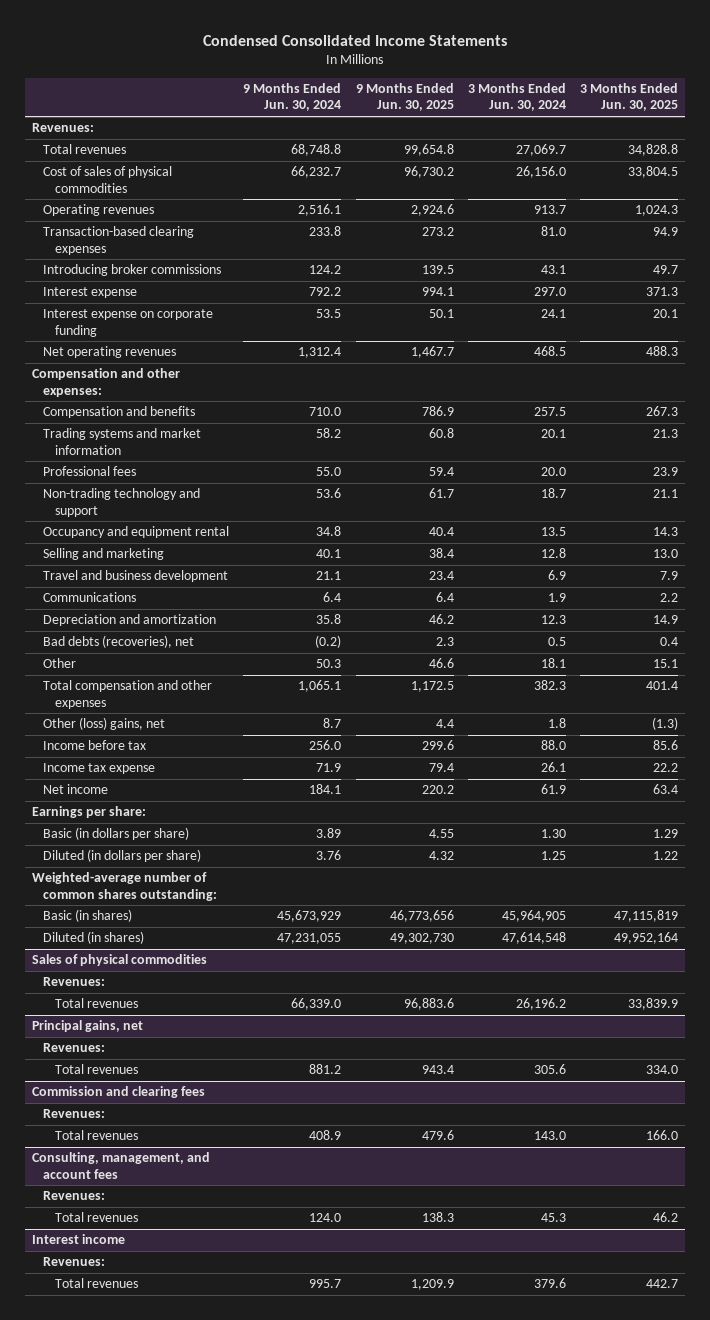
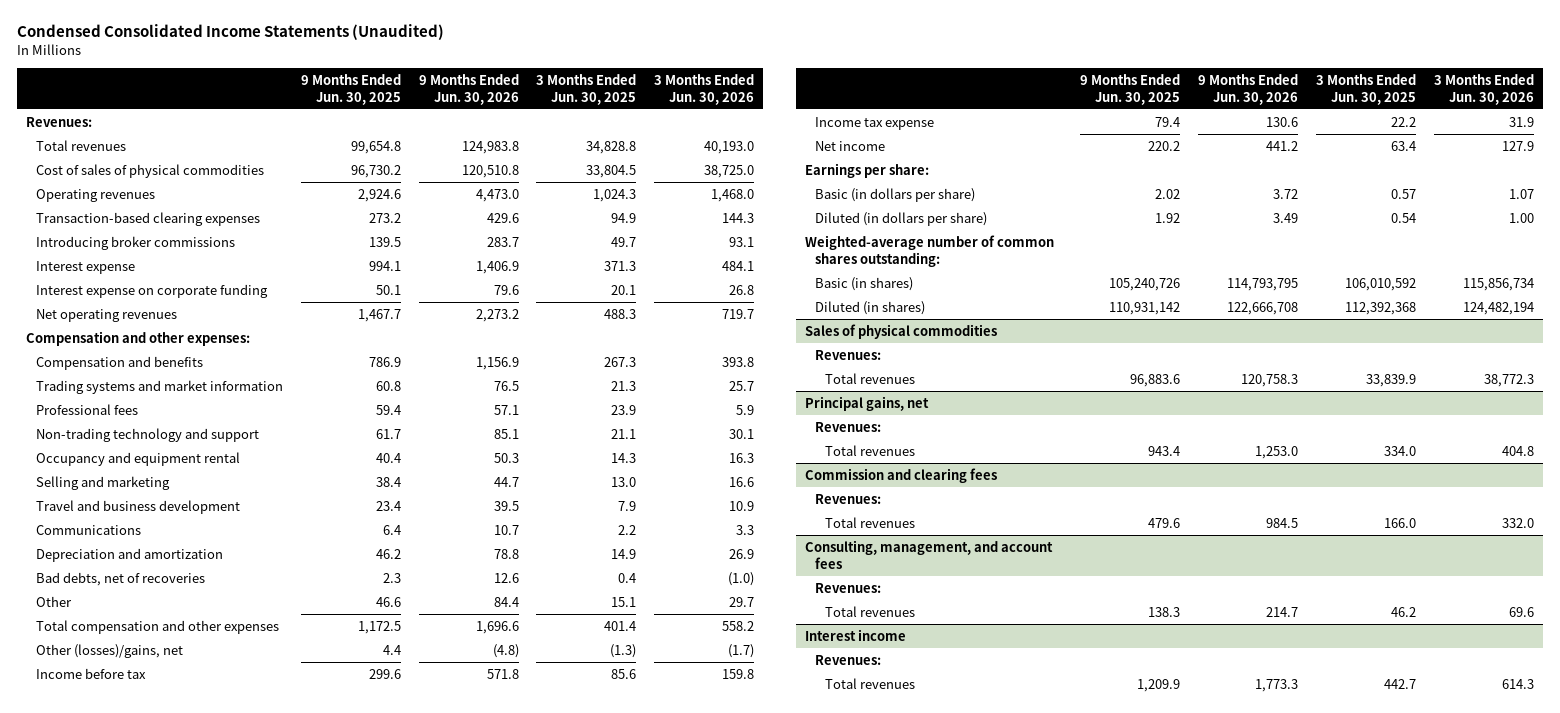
[202,34,507,46] Condensed Consolidated Income Statements -> [16,24,444,41] Condensed Consolidated Income Statements (Unaudited)
[243,83,342,112] 9 Months Ended Jun. 30, 2024 -> none
[467,83,566,112] 3 Months Ended Jun. 30, 2024 -> none
none -> [418,73,519,105] 9 Months Ended Jun. 30, 2026
none -> [654,73,755,105] 3 Months Ended Jun. 30, 2026
[43,635,195,649] Bad debts (recoveries), net -> [35,571,205,586] Bad debts, net of recoveries
[43,717,166,731] Other (loss) gains, net -> [35,643,183,658] Other (losses)/gains, net
[428,829,454,839] 4.55 -> [1154,188,1180,199] 2.02
[652,829,678,839] 1.29 -> [1390,188,1416,199] 0.57
[428,851,454,861] 4.32 -> [1154,212,1180,223] 1.92
[652,851,678,861] 1.22 -> [1390,212,1416,223] 0.54
[389,910,454,923] 46,773,656 -> [1108,277,1180,291] 105,240,726
[613,910,678,923] 47,115,819 -> [1344,277,1416,291] 106,010,592
[389,933,454,945] 49,302,730 -> [1108,301,1180,315] 110,931,142
[613,932,678,945] 49,952,164 -> [1344,301,1416,315] 112,392,368

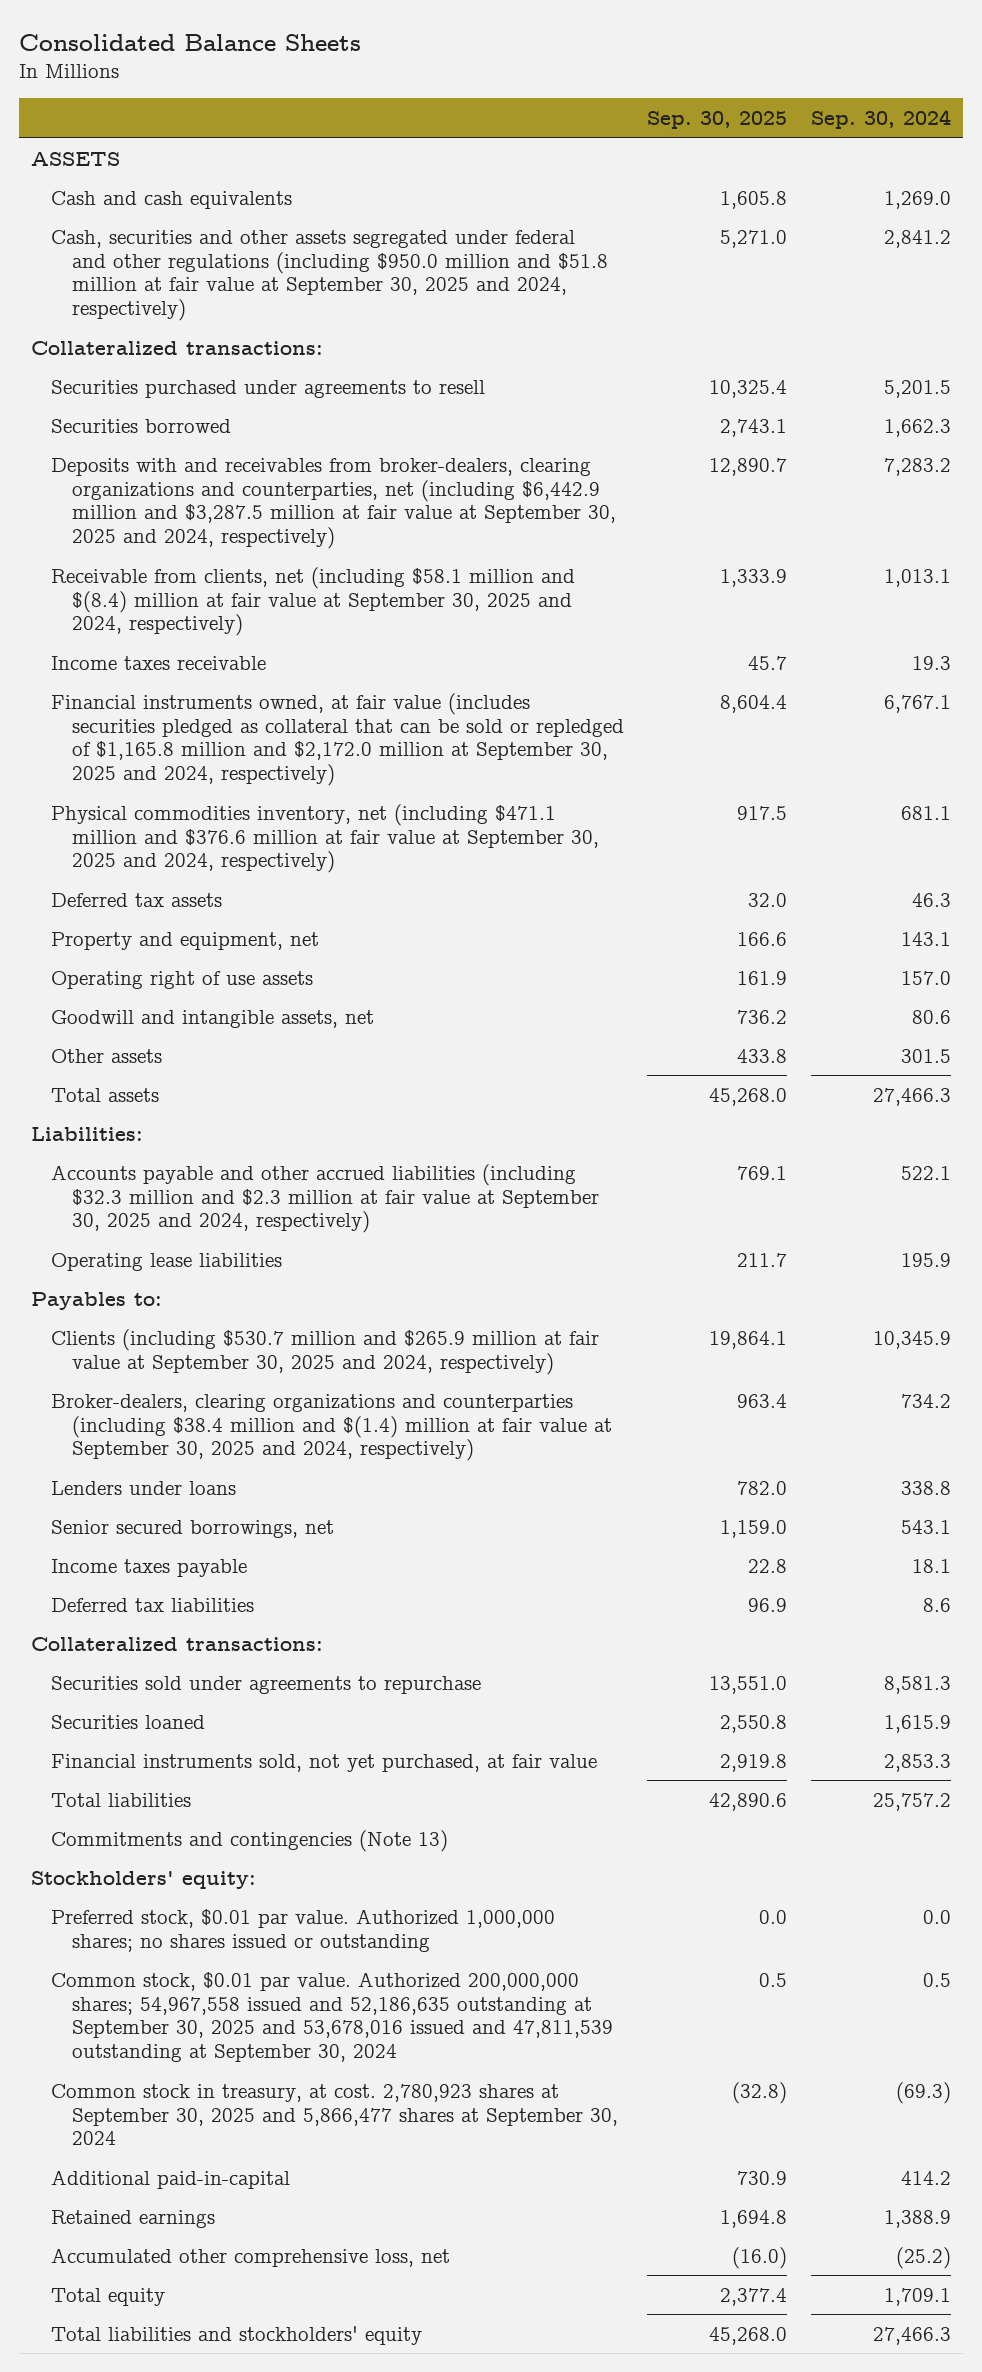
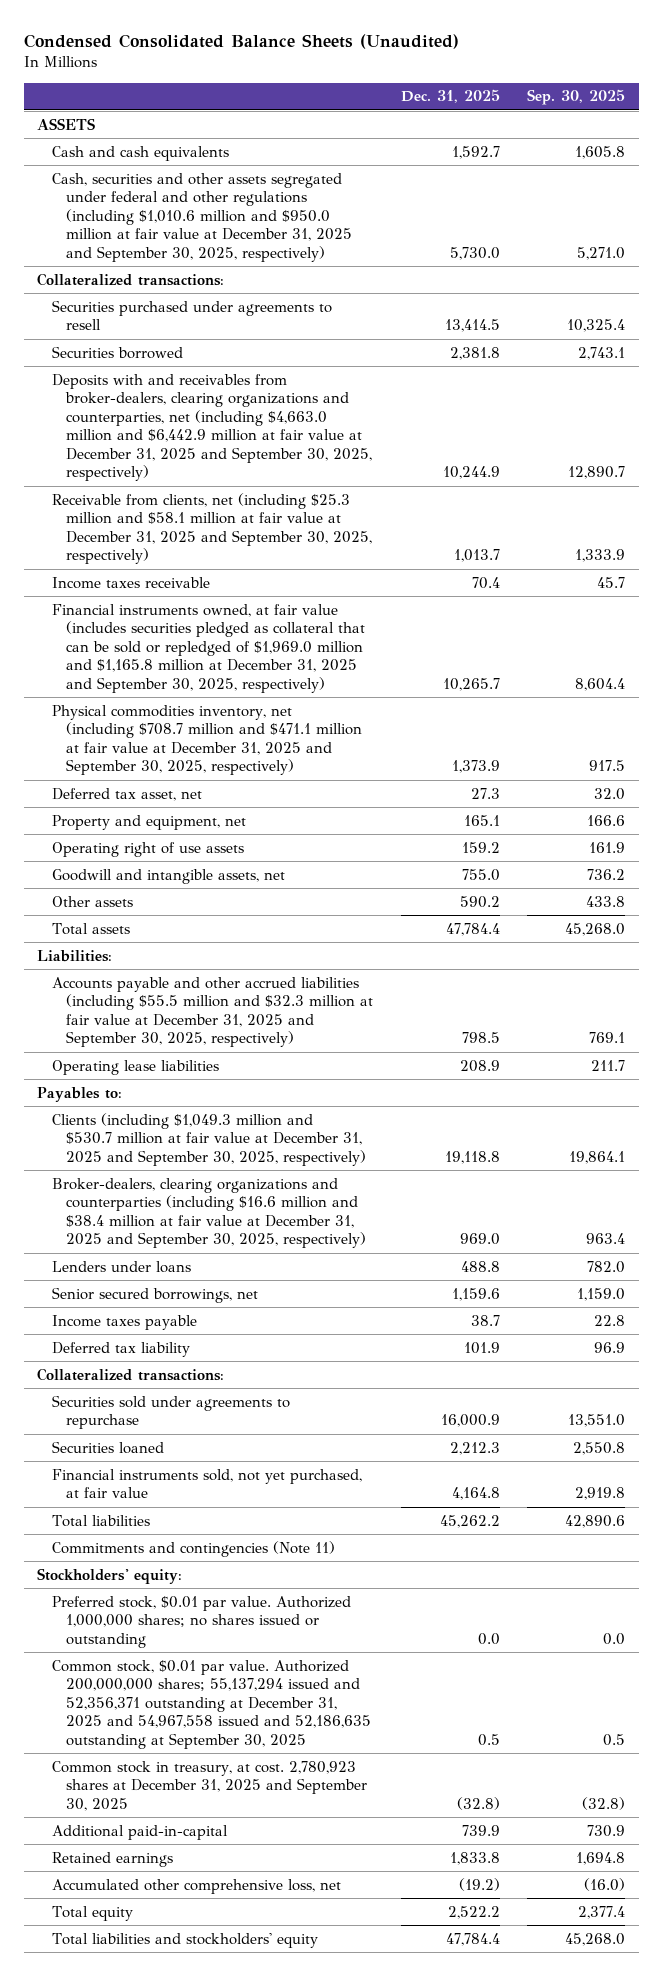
[19,33,362,51] Consolidated Balance Sheets -> [23,34,459,50] Condensed Consolidated Balance Sheets (Unaudited)
[810,109,951,130] Sep. 30, 2024 -> none
none -> [400,89,500,104] Dec. 31, 2025
[51,229,608,322] Cash, securities and other assets segregated under federal and other regulations (including $950.0 million and $51.8 million at fair value at September 30, 2025 and 2024, respectively) -> [51,172,353,262] Cash, securities and other assets segregated under federal and other regulations (including $1,010.6 million and $950.0 million at fair value at December 31, 2025 and September 30, 2025, respectively)
[51,457,616,550] Deposits with and receivables from broker-dealers, clearing organizations and counterparties, net (including $6,442.9 million and $3,287.5 million at fair value at September 30, 2025 and 2024, respectively) -> [51,373,373,482] Deposits with and receivables from broker-dealers, clearing organizations and counterparties, net (including $4,663.0 million and $6,442.9 million at fair value at December 31, 2025 and September 30, 2025, respectively)
[51,566,576,637] Receivable from clients, net (including $58.1 million and $(8.4) million at fair value at September 30, 2025 and 2024, respectively) -> [51,492,373,565] Receivable from clients, net (including $25.3 million and $58.1 million at fair value at December 31, 2025 and September 30, 2025, respectively)
[51,692,624,787] Financial instruments owned, at fair value (includes securities pledged as collateral that can be sold or repledged of $1,165.8 million and $2,172.0 million at September 30, 2025 and 2024, respectively) -> [51,603,366,693] Financial instruments owned, at fair value (includes securities pledged as collateral that can be sold or repledged of $1,969.0 million and $1,165.8 million at December 31, 2025 and September 30, 2025, respectively)
[51,803,599,874] Physical commodities inventory, net (including $471.1 million and $376.6 million at fair value at September 30, 2025 and 2024, respectively) -> [51,704,363,776] Physical commodities inventory, net (including $708.7 million and $471.1 million at fair value at December 31, 2025 and September 30, 2025, respectively)
[51,892,223,907] Deferred tax assets -> [51,787,202,801] Deferred tax asset, net
[51,1163,599,1234] Accounts payable and other accrued liabilities (including $32.3 million and $2.3 million at fair value at September 30, 2025 and 2024, respectively) -> [51,976,374,1048] Accounts payable and other accrued liabilities (including $55.5 million and $32.3 million at fair value at December 31, 2025 and September 30, 2025, respectively)
[51,1328,600,1375] Clients (including $530.7 million and $265.9 million at fair value at September 30, 2025 and 2024, respectively) -> [51,1112,367,1166] Clients (including $1,049.3 million and $530.7 million at fair value at December 31, 2025 and September 30, 2025, respectively)
[51,1393,612,1462] Broker-dealers, clearing organizations and counterparties (including $38.4 million and $(1.4) million at fair value at September 30, 2025 and 2024, respectively) -> [51,1177,367,1249] Broker-dealers, clearing organizations and counterparties (including $16.6 million and $38.4 million at fair value at December 31, 2025 and September 30, 2025, respectively)
[51,1597,255,1612] Deferred tax liabilities -> [51,1341,190,1357] Deferred tax liability
[51,1829,449,1852] Commitments and contingencies (Note 13) -> [51,1540,335,1557] Commitments and contingencies (Note 11)
[51,1971,613,2063] Common stock, $0.01 par value. Authorized 200,000,000 shares; 54,967,558 issued and 52,186,635 outstanding at September 30, 2025 and 53,678,016 issued and 47,811,539 outstanding at September 30, 2024 -> [51,1659,372,1749] Common stock, $0.01 par value. Authorized 200,000,000 shares; 55,137,294 issued and 52,356,371 outstanding at December 31, 2025 and 54,967,558 issued and 52,186,635 outstanding at September 30, 2025
[51,2083,618,2146] Common stock in treasury, at cost. 2,780,923 shares at September 30, 2025 and 5,866,477 shares at September 30, 2024 -> [51,1760,368,1811] Common stock in treasury, at cost. 2,780,923 shares at December 31, 2025 and September 30, 2025

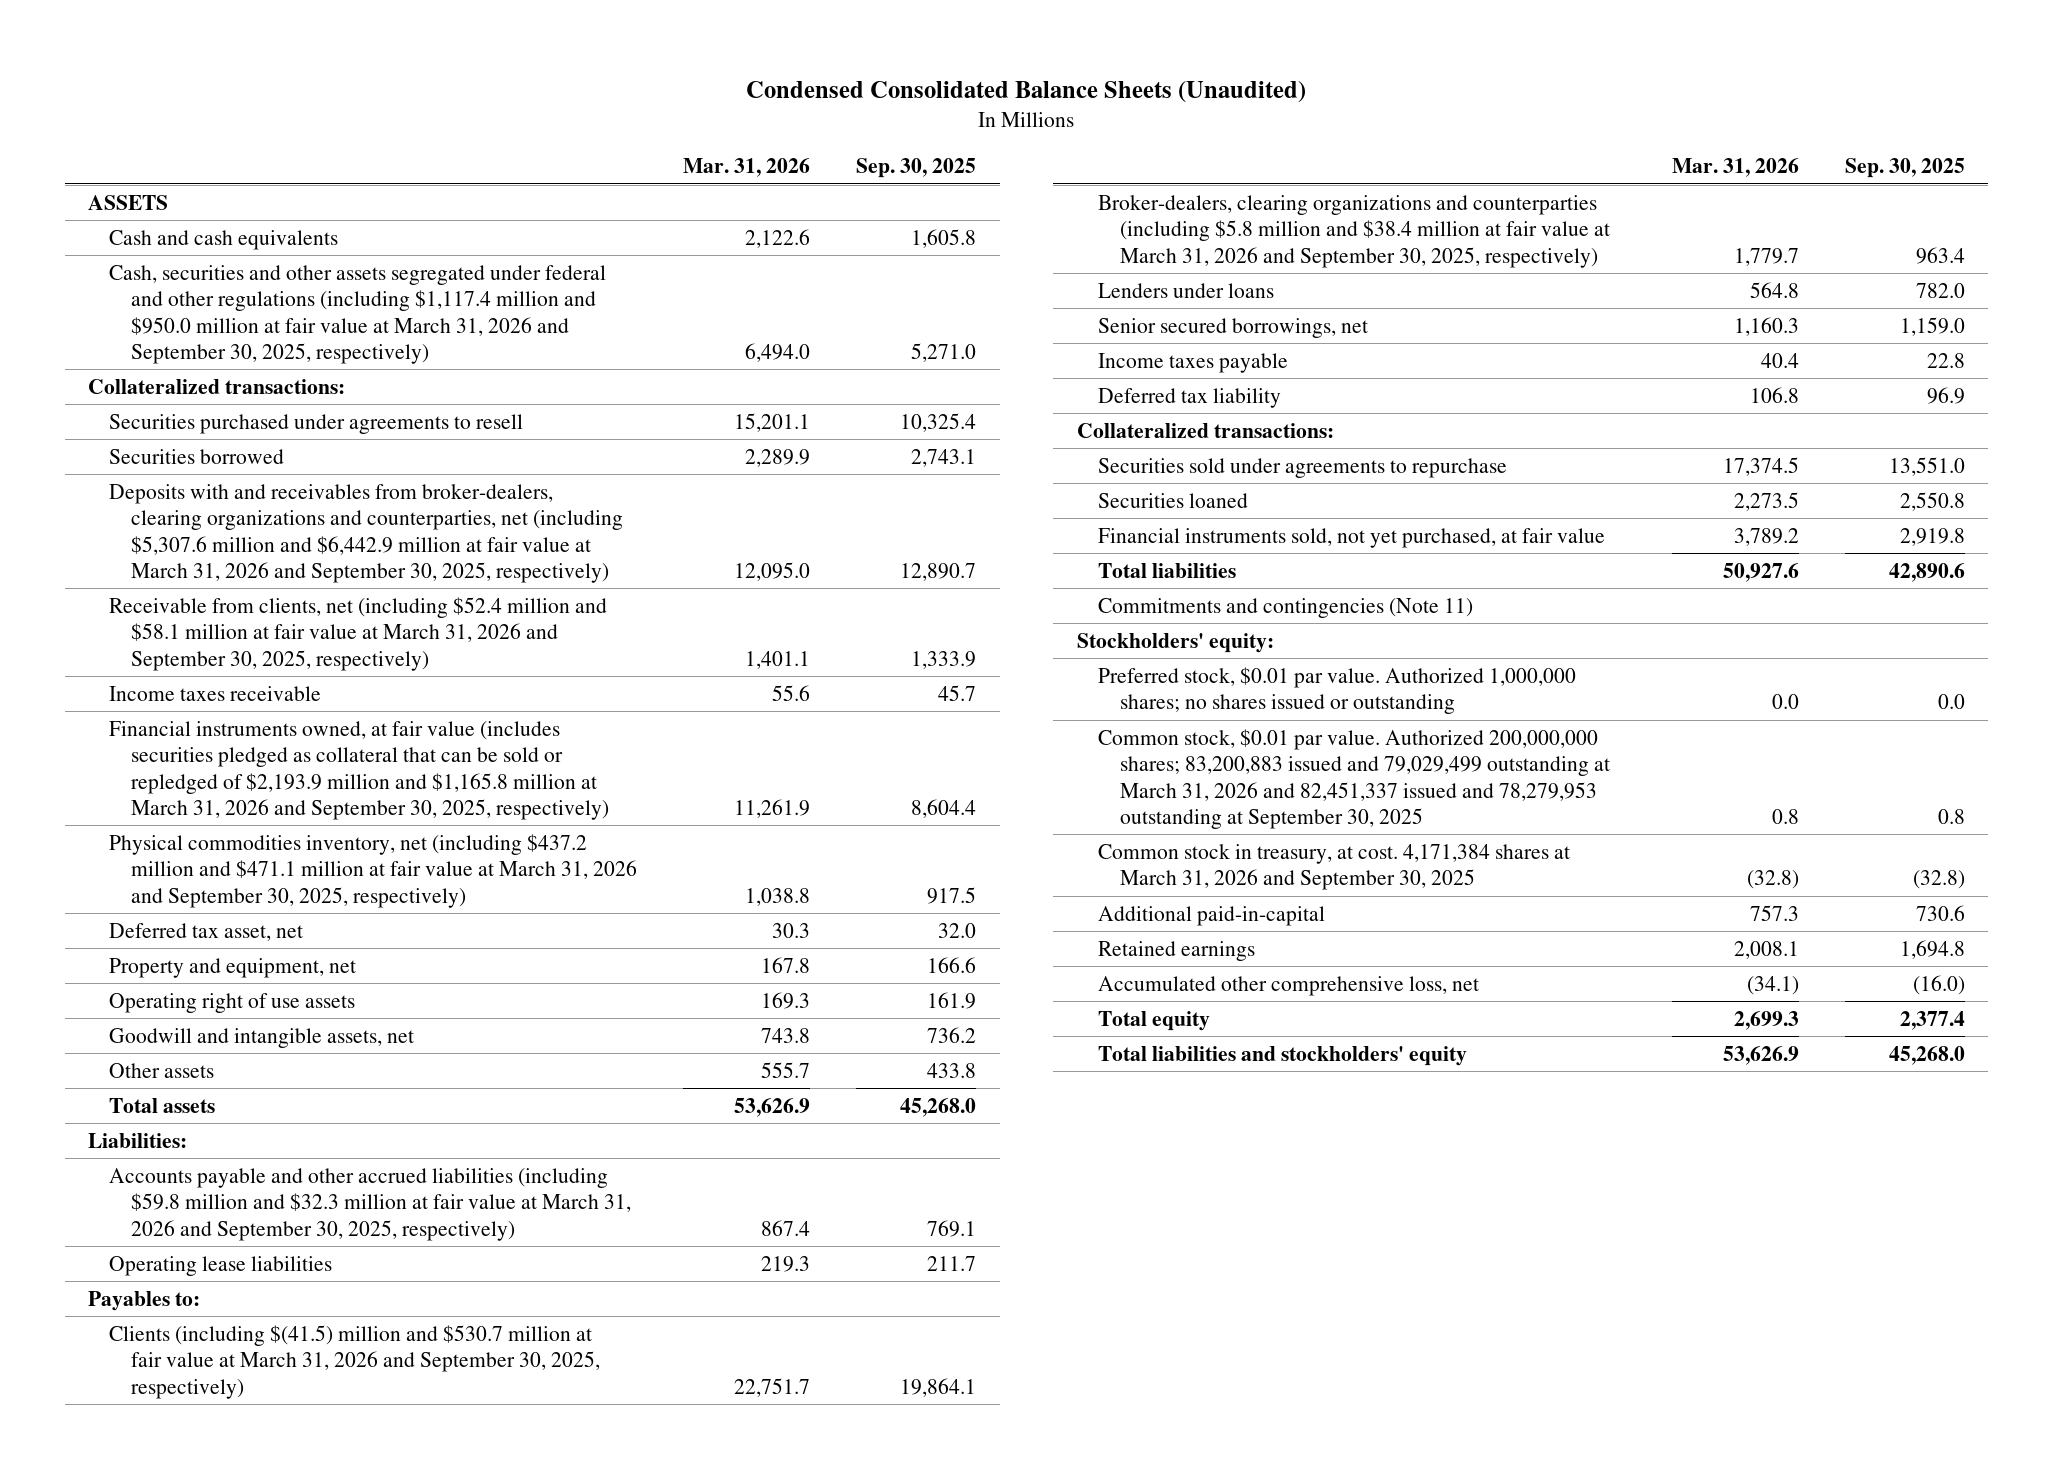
[400,89,500,104] Dec. 31, 2025 -> none
none -> [683,158,811,178] Mar. 31, 2026
[51,172,353,262] Cash, securities and other assets segregated under federal and other regulations (including $1,010.6 million and $950.0 million at fair value at December 31, 2025 and September 30, 2025, respectively) -> [109,264,607,365] Cash, securities and other assets segregated under federal and other regulations (including $1,117.4 million and $950.0 million at fair value at March 31, 2026 and September 30, 2025, respectively)
[51,373,373,482] Deposits with and receivables from broker-dealers, clearing organizations and counterparties, net (including $4,663.0 million and $6,442.9 million at fair value at December 31, 2025 and September 30, 2025, respectively) -> [109,483,623,584] Deposits with and receivables from broker-dealers, clearing organizations and counterparties, net (including $5,307.6 million and $6,442.9 million at fair value at March 31, 2026 and September 30, 2025, respectively)
[51,492,373,565] Receivable from clients, net (including $25.3 million and $58.1 million at fair value at December 31, 2025 and September 30, 2025, respectively) -> [109,596,608,671] Receivable from clients, net (including $52.4 million and $58.1 million at fair value at March 31, 2026 and September 30, 2025, respectively)
[51,603,366,693] Financial instruments owned, at fair value (includes securities pledged as collateral that can be sold or repledged of $1,969.0 million and $1,165.8 million at December 31, 2025 and September 30, 2025, respectively) -> [109,720,609,821] Financial instruments owned, at fair value (includes securities pledged as collateral that can be sold or repledged of $2,193.9 million and $1,165.8 million at March 31, 2026 and September 30, 2025, respectively)
[51,704,363,776] Physical commodities inventory, net (including $708.7 million and $471.1 million at fair value at December 31, 2025 and September 30, 2025, respectively) -> [109,833,637,908] Physical commodities inventory, net (including $437.2 million and $471.1 million at fair value at March 31, 2026 and September 30, 2025, respectively)
[51,976,374,1048] Accounts payable and other accrued liabilities (including $55.5 million and $32.3 million at fair value at December 31, 2025 and September 30, 2025, respectively) -> [109,1167,631,1241] Accounts payable and other accrued liabilities (including $59.8 million and $32.3 million at fair value at March 31, 2026 and September 30, 2025, respectively)
[51,1112,367,1166] Clients (including $1,049.3 million and $530.7 million at fair value at December 31, 2025 and September 30, 2025, respectively) -> [109,1324,600,1399] Clients (including $(41.5) million and $530.7 million at fair value at March 31, 2026 and September 30, 2025, respectively)
[51,1177,367,1249] Broker-dealers, clearing organizations and counterparties (including $16.6 million and $38.4 million at fair value at December 31, 2025 and September 30, 2025, respectively) -> [1098,194,1610,268] Broker-dealers, clearing organizations and counterparties (including $5.8 million and $38.4 million at fair value at March 31, 2026 and September 30, 2025, respectively)
[51,1659,372,1749] Common stock, $0.01 par value. Authorized 200,000,000 shares; 55,137,294 issued and 52,356,371 outstanding at December 31, 2025 and 54,967,558 issued and 52,186,635 outstanding at September 30, 2025 -> [1098,728,1610,830] Common stock, $0.01 par value. Authorized 200,000,000 shares; 83,200,883 issued and 79,029,499 outstanding at March 31, 2026 and 82,451,337 issued and 78,279,953 outstanding at September 30, 2025
[602,1733,625,1746] 0.5 -> [1938,809,1966,825] 0.8
[51,1760,368,1811] Common stock in treasury, at cost. 2,780,923 shares at December 31, 2025 and September 30, 2025 -> [1098,843,1571,891] Common stock in treasury, at cost. 4,171,384 shares at March 31, 2026 and September 30, 2025
[586,1824,625,1837] 730.9 -> [1916,904,1966,921] 730.6

